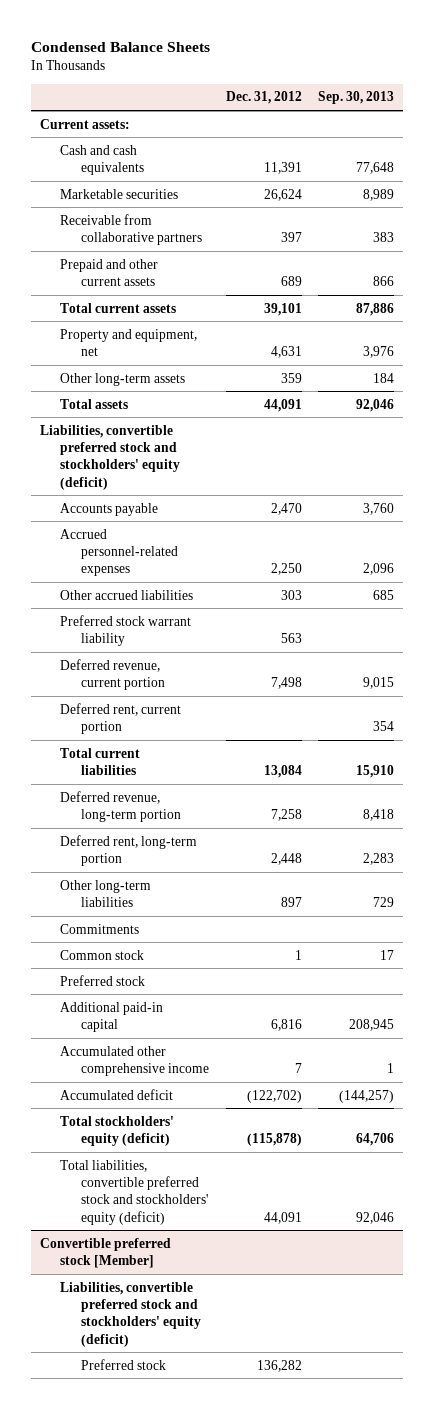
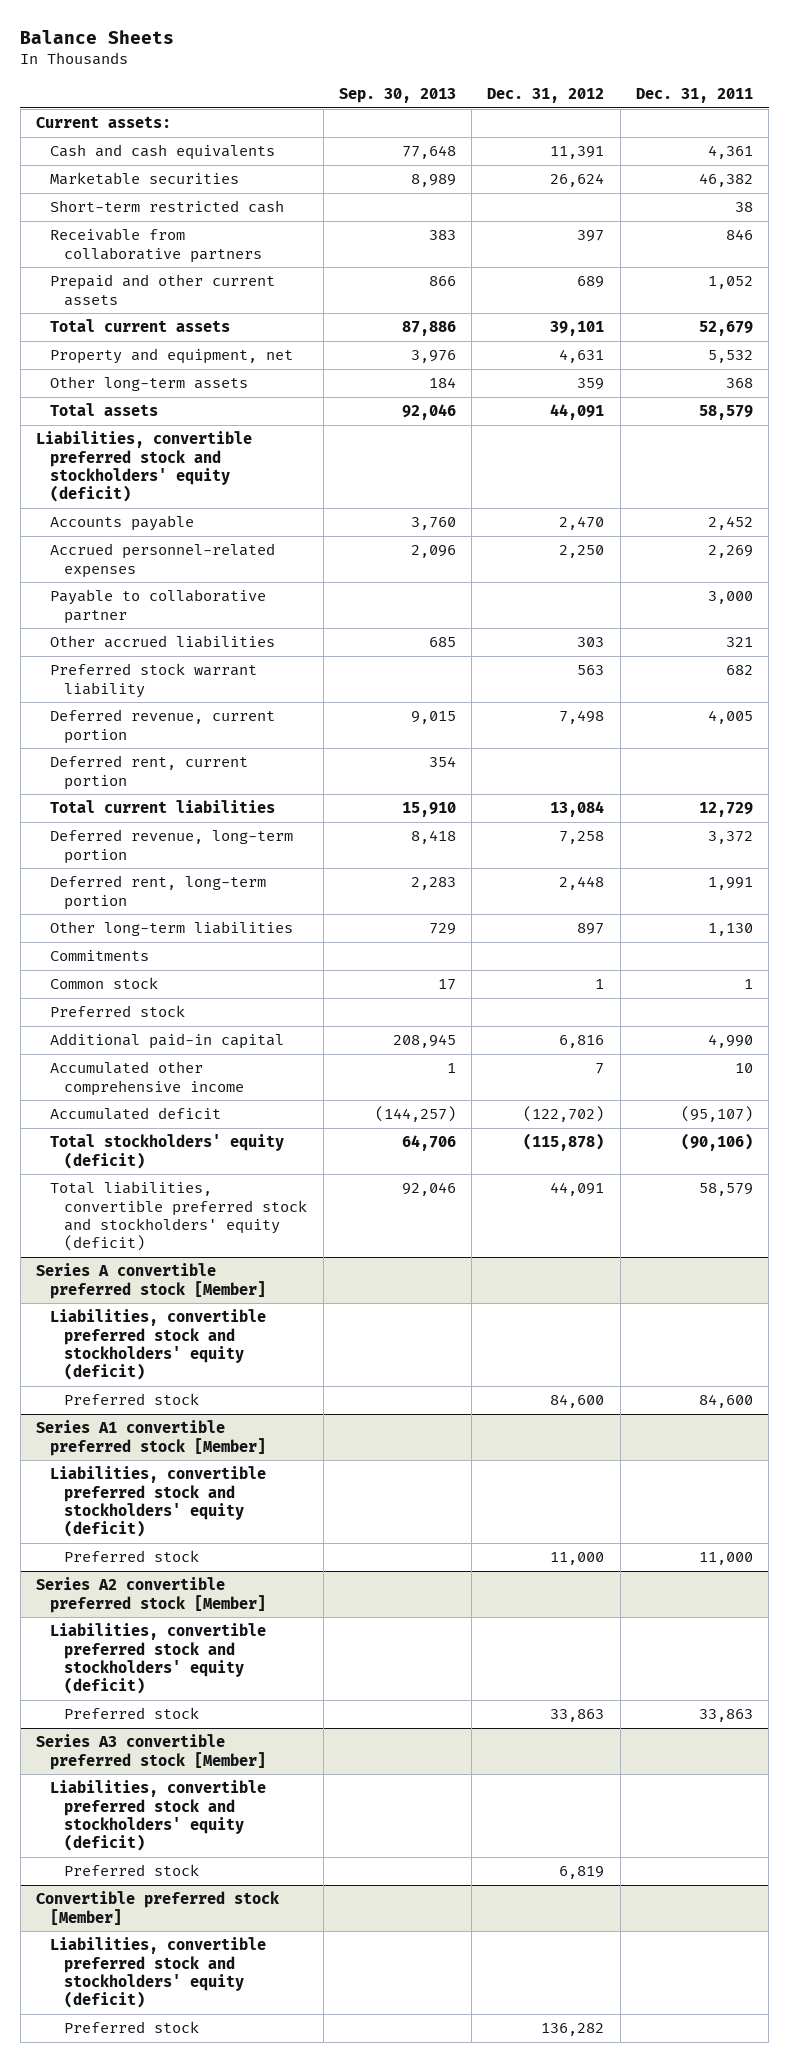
[31,42,211,53] Condensed Balance Sheets -> [20,29,175,44] Balance Sheets
none -> [636,87,754,103] Dec. 31, 2011
none -> [50,200,285,214] Short-term restricted cash
none -> [50,589,267,624] Payable to collaborative partner
none -> [36,1263,267,1299] Series A convertible preferred stock [Member]
none -> [50,1309,267,1380] Liabilities, convertible preferred stock and stockholders' equity (deficit)
none -> [64,1393,200,1406] Preferred stock
none -> [36,1420,267,1456] Series A1 convertible preferred stock [Member]
none -> [50,1466,267,1537] Liabilities, convertible preferred stock and stockholders' equity (deficit)
none -> [64,1550,200,1563] Preferred stock
none -> [36,1577,267,1613] Series A2 convertible preferred stock [Member]
none -> [50,1623,267,1694] Liabilities, convertible preferred stock and stockholders' equity (deficit)
none -> [64,1707,200,1720] Preferred stock
none -> [36,1734,267,1770] Series A3 convertible preferred stock [Member]
none -> [50,1780,267,1851] Liabilities, convertible preferred stock and stockholders' equity (deficit)
none -> [64,1864,200,1877] Preferred stock

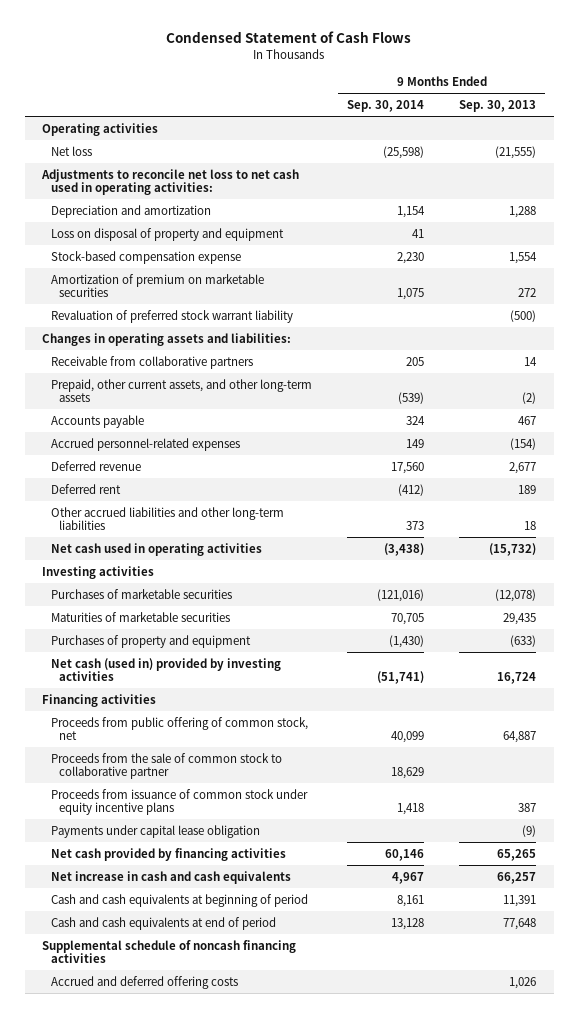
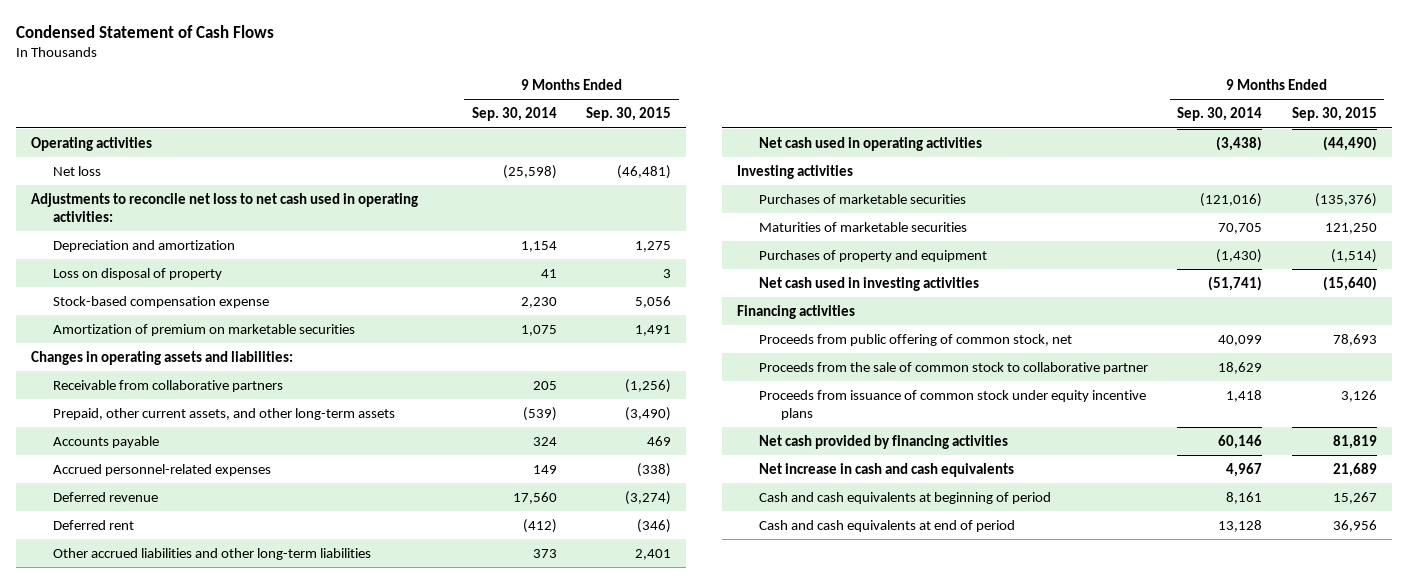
[459,100,537,113] Sep. 30, 2013 -> none
none -> [586,107,672,122] Sep. 30, 2015
[50,227,284,241] Loss on disposal of property and equipment -> [53,267,223,280] Loss on disposal of property
[50,309,293,323] Revaluation of preferred stock warrant liability -> none
[50,657,281,682] Net cash (used in) provided by investing activities -> [758,276,979,291] Net cash used in investing activities
[50,824,260,838] Payments under capital lease obligation -> none
[42,939,297,964] Supplemental schedule of noncash financing activities -> none
[50,975,238,989] Accrued and deferred offering costs -> none

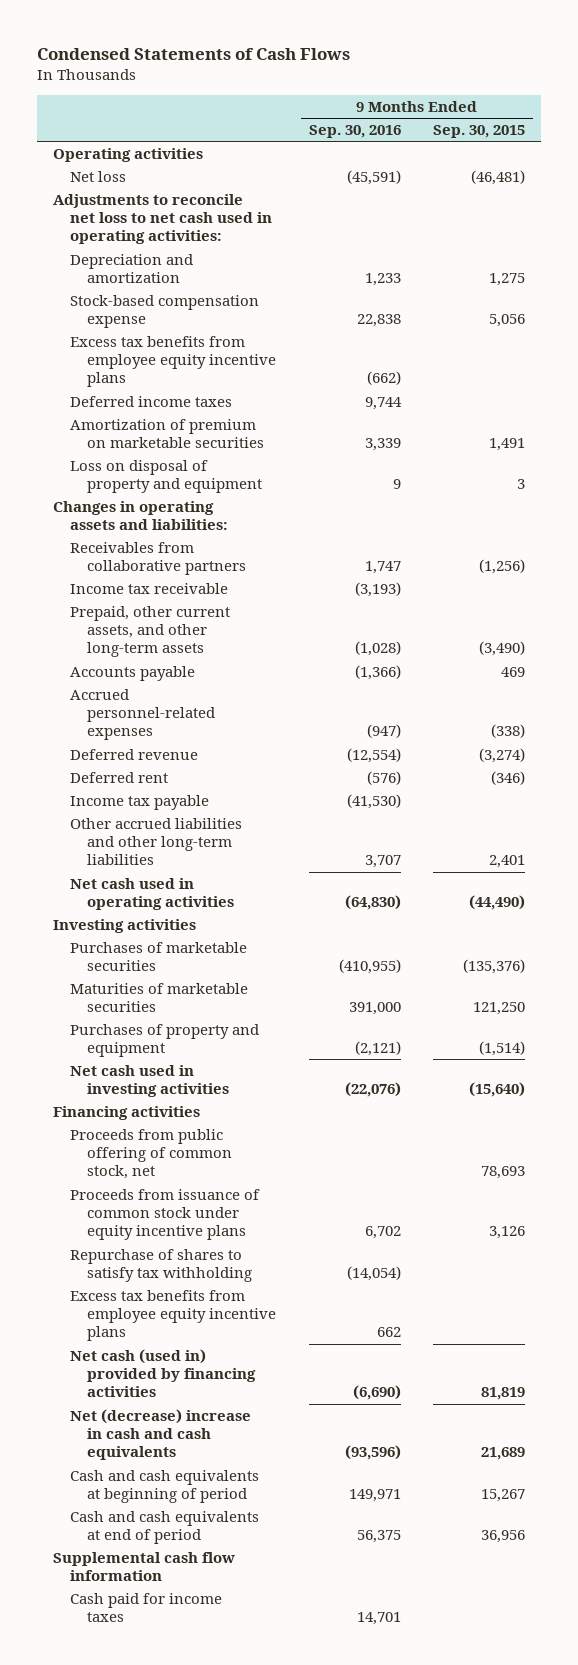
[16,25,275,39] Condensed Statement of Cash Flows -> [37,48,351,61] Condensed Statements of Cash Flows
[471,107,557,122] Sep. 30, 2014 -> none
none -> [308,124,401,138] Sep. 30, 2016
[53,267,223,280] Loss on disposal of property -> none
none -> [70,335,277,388] Excess tax benefits from employee equity incentive plans
none -> [70,395,233,407] Deferred income taxes
none -> [70,459,263,494] Loss on disposal of property and equipment
[53,379,284,392] Receivable from collaborative partners -> [70,541,247,576] Receivables from collaborative partners
none -> [70,582,229,594] Income tax receivable
none -> [70,794,210,810] Income tax payable
[758,361,1148,374] Proceeds from the sale of common stock to collaborative partner -> none
none -> [70,1248,253,1283] Repurchase of shares to satisfy tax withholding
none -> [70,1289,277,1342] Excess tax benefits from employee equity incentive plans
[758,434,1008,449] Net cash provided by financing activities -> [70,1348,257,1398] Net cash (used in) provided by financing activities
[758,462,1014,477] Net increase in cash and cash equivalents -> [70,1408,252,1461] Net (decrease) increase in cash and cash equivalents
none -> [53,1551,236,1582] Supplemental cash flow information
none -> [70,1592,223,1623] Cash paid for income taxes

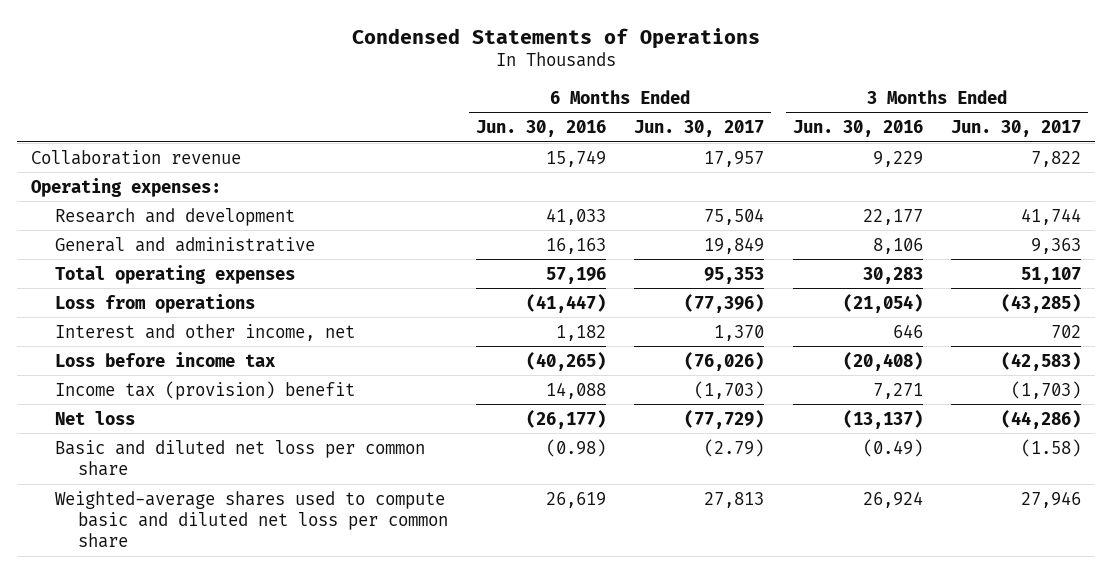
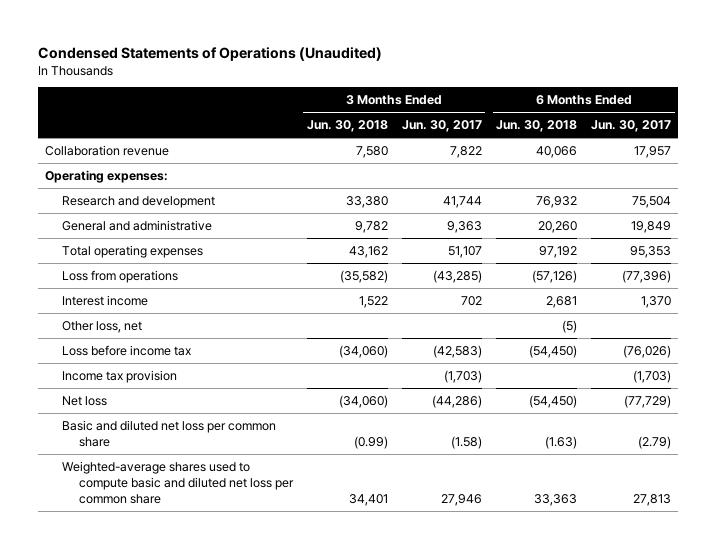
[352,27,761,49] Condensed Statements of Operations -> [37,46,382,61] Condensed Statements of Operations (Unaudited)
[476,120,607,138] Jun. 30, 2016 -> none
[792,120,923,138] Jun. 30, 2016 -> none
none -> [306,120,388,133] Jun. 30, 2018
none -> [496,120,578,133] Jun. 30, 2018
[54,323,355,341] Interest and other income, net -> [61,294,148,306] Interest income
none -> [61,320,142,333] Other loss, net
[54,380,355,400] Income tax (provision) benefit -> [61,369,177,383] Income tax provision

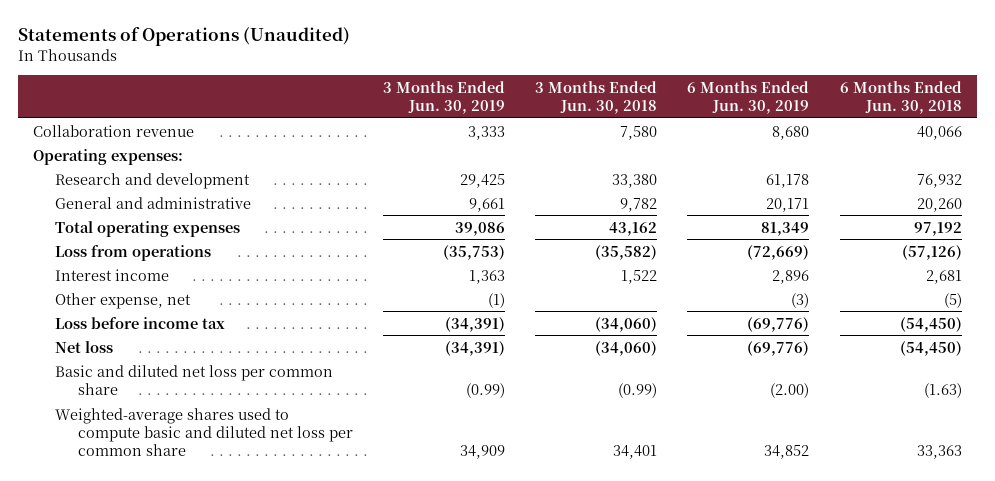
[37,46,382,61] Condensed Statements of Operations (Unaudited) -> [18,26,351,46] Statements of Operations (Unaudited)
[401,120,482,133] Jun. 30, 2017 -> none
[591,120,672,133] Jun. 30, 2017 -> none
none -> [382,80,505,115] 3 Months Ended Jun. 30, 2019
none -> [687,80,810,115] 6 Months Ended Jun. 30, 2019
[61,320,142,333] Other loss, net -> [55,292,192,309] Other expense, net
[61,369,177,383] Income tax provision -> none

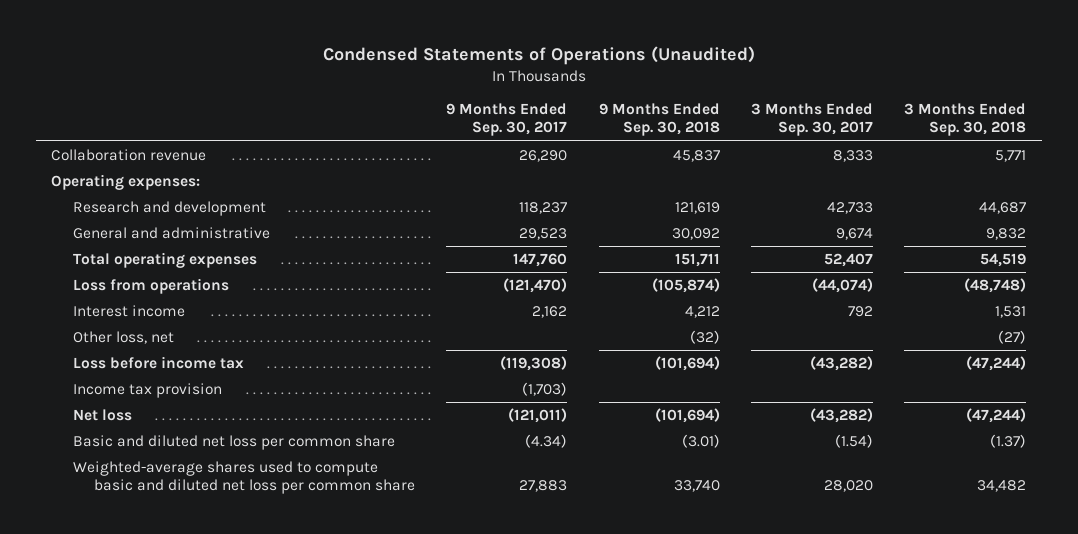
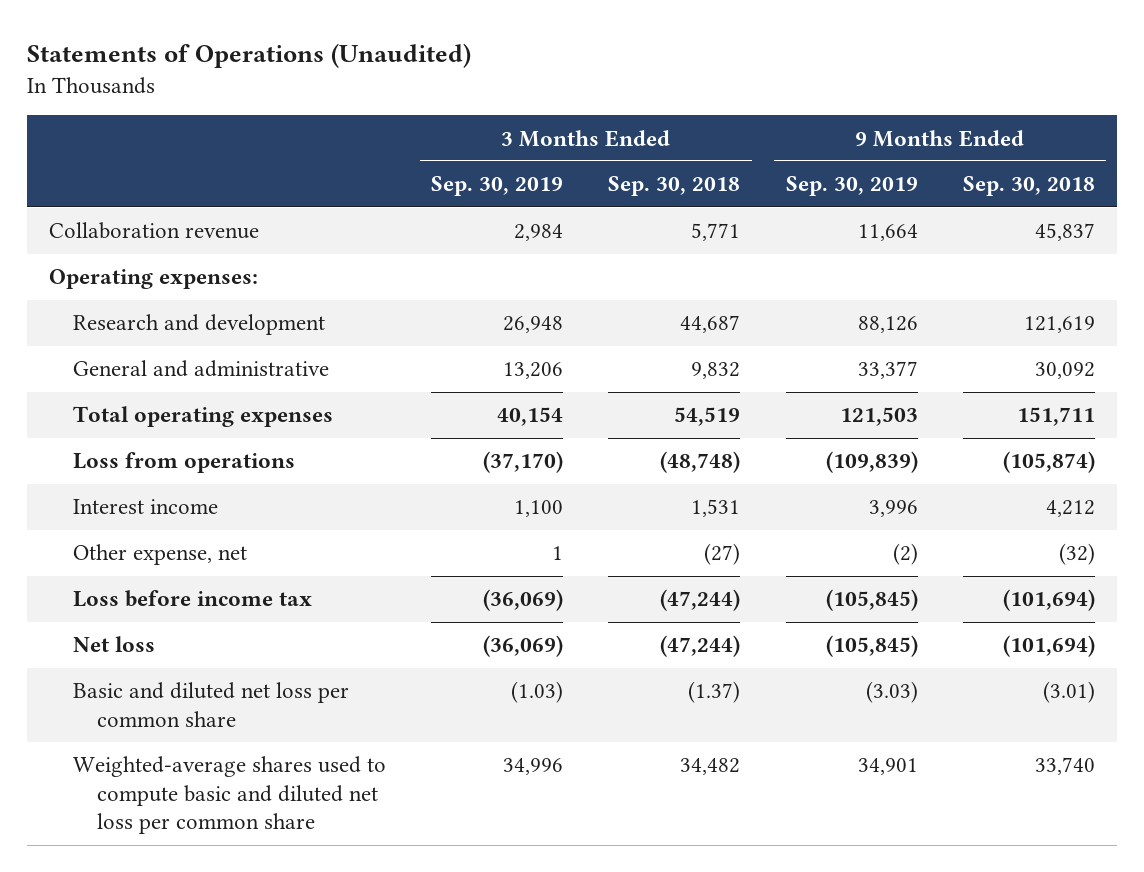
[322,45,755,65] Condensed Statements of Operations (Unaudited) -> [26,42,471,68] Statements of Operations (Unaudited)
[446,103,568,137] 9 Months Ended Sep. 30, 2017 -> none
[751,103,874,137] 3 Months Ended Sep. 30, 2017 -> none
none -> [431,176,564,197] Sep. 30, 2019
none -> [785,176,918,197] Sep. 30, 2019
[72,330,174,344] Other loss, net -> [73,544,248,566] Other expense, net
[72,382,222,398] Income tax provision -> none

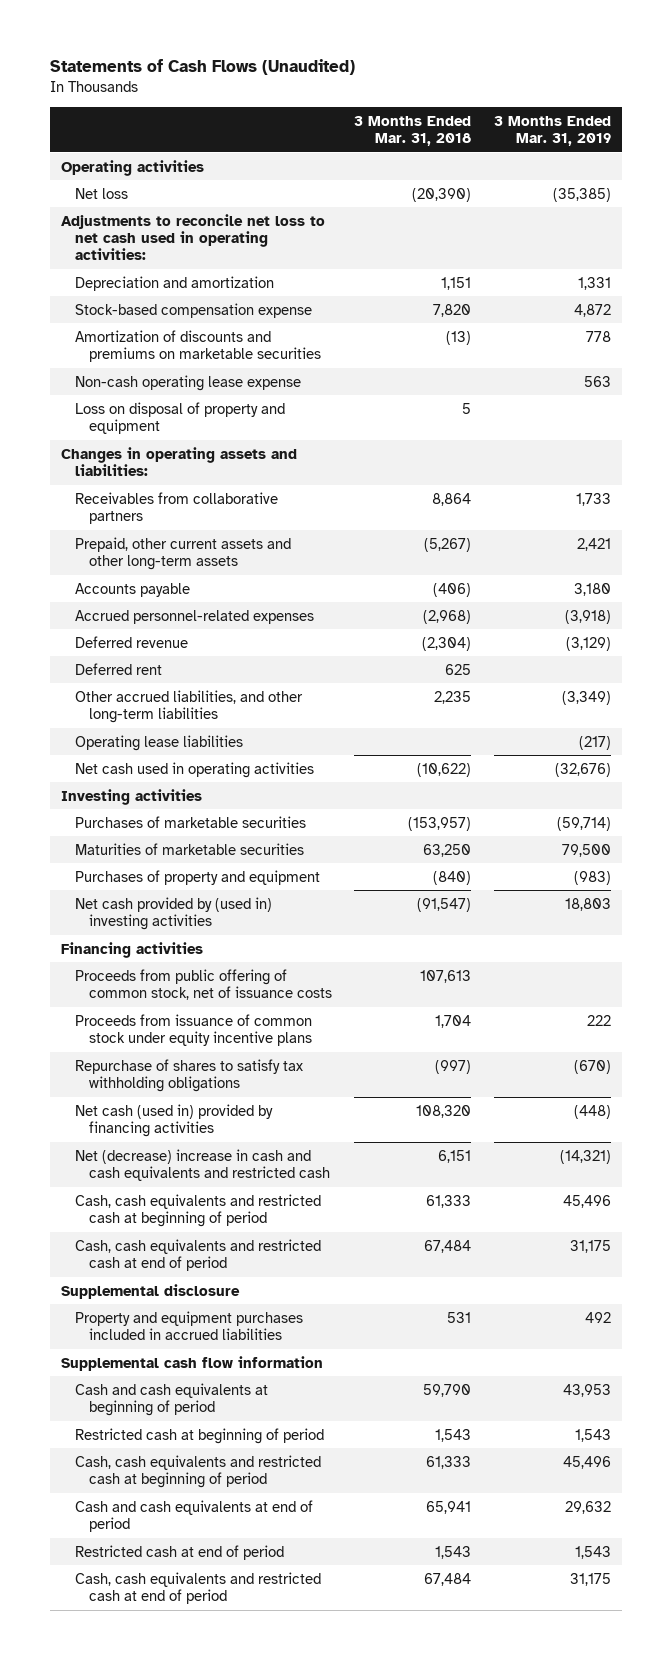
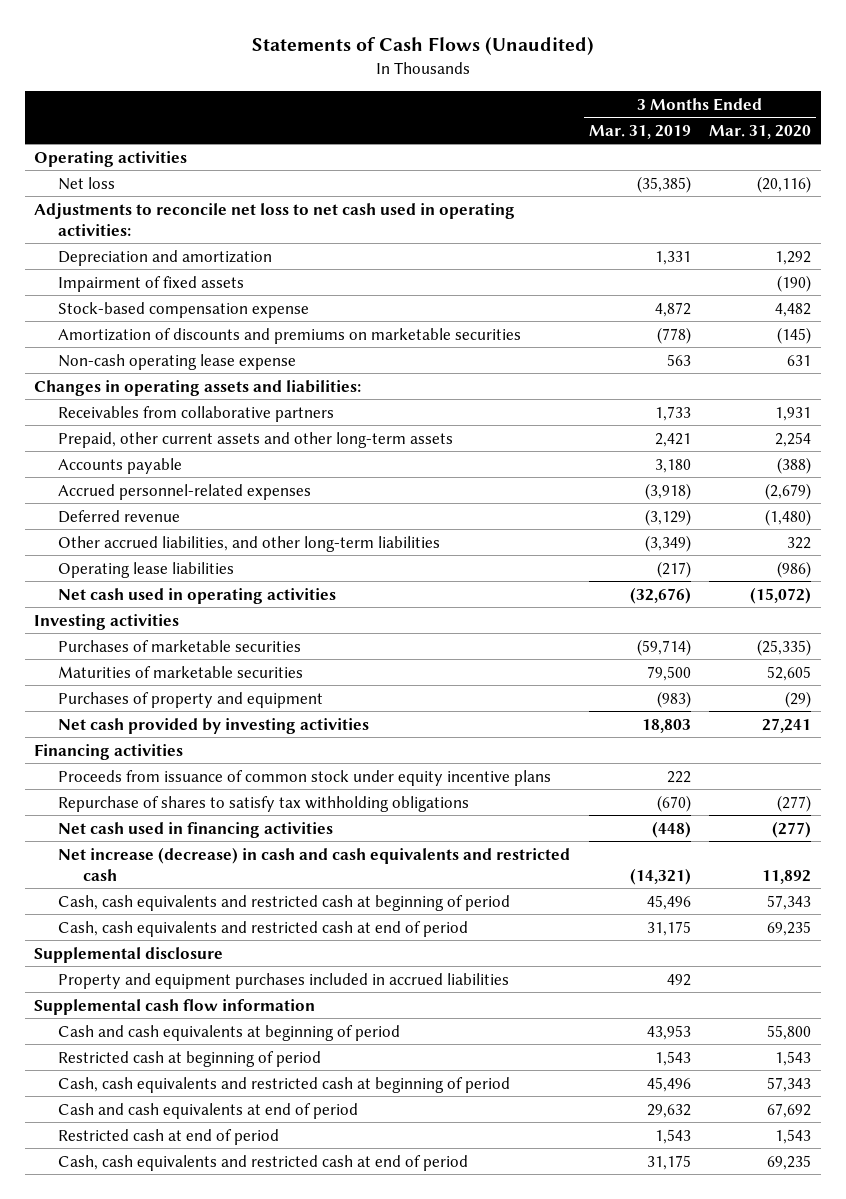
[354,115,472,146] 3 Months Ended Mar. 31, 2018 -> none
none -> [709,124,812,139] Mar. 31, 2020
none -> [58,275,245,292] Impairment of fixed assets
[585,330,611,342] 778 -> [656,326,691,344] (778)
[74,401,285,434] Loss on disposal of property and equipment -> none
[74,662,162,675] Deferred rent -> none
[74,896,272,930] Net cash provided by (used in) investing activities -> [58,717,370,734] Net cash provided by investing activities
[74,968,332,1000] Proceeds from public offering of common stock, net of issuance costs -> none
[74,1103,273,1137] Net cash (used in) provided by financing activities -> [58,821,334,838] Net cash used in financing activities
[74,1148,330,1181] Net (decrease) increase in cash and cash equivalents and restricted cash -> [58,846,571,881] Net increase (decrease) in cash and cash equivalents and restricted cash

